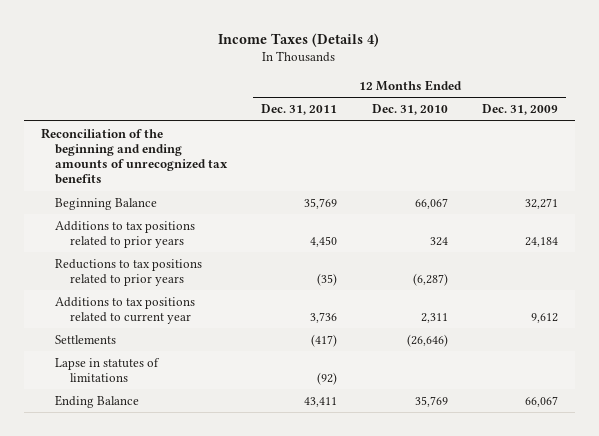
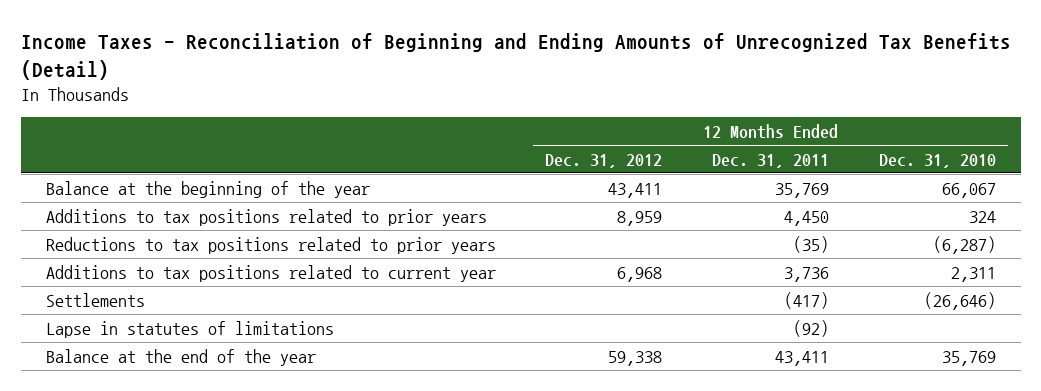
[218,32,380,47] Income Taxes (Details 4) -> [20,33,1011,80] Income Taxes - Reconciliation of Beginning and Ending Amounts of Unrecognized Tax Benefits (Detail)
[481,104,558,116] Dec. 31, 2009 -> none
none -> [545,153,663,168] Dec. 31, 2012
[41,127,229,185] Reconciliation of the beginning and ending amounts of unrecognized tax benefits -> none
[55,197,158,210] Beginning Balance -> [45,180,370,198] Balance at the beginning of the year
[55,394,140,408] Ending Balance -> [45,348,316,366] Balance at the end of the year

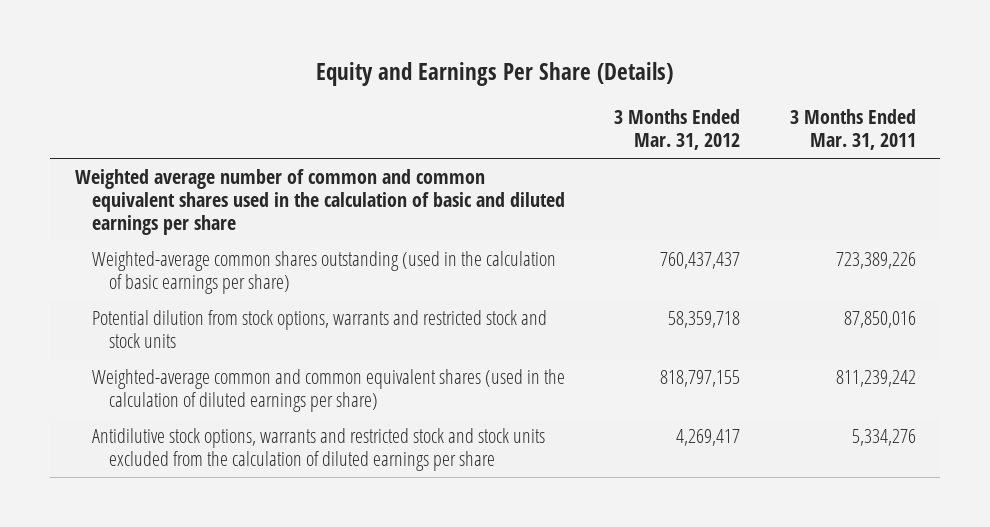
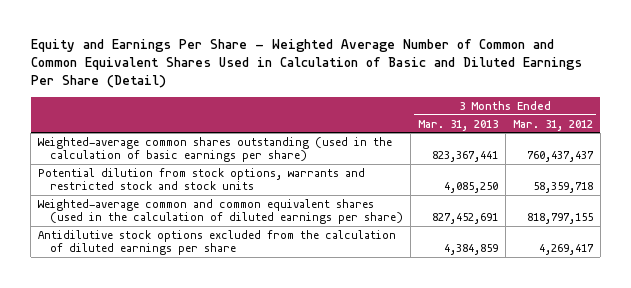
[316,62,674,87] Equity and Earnings Per Share (Details) -> [30,38,582,89] Equity and Earnings Per Share - Weighted Average Number of Common and Common Equivalent Shares Used in Calculation of Basic and Diluted Earnings Per Share (Detail)
[789,109,916,151] 3 Months Ended Mar. 31, 2011 -> none
none -> [417,119,498,131] Mar. 31, 2013
[74,168,565,235] Weighted average number of common and common equivalent shares used in the calculation of basic and diluted earnings per share -> none
[91,427,545,471] Antidilutive stock options, warrants and restricted stock and stock units excluded from the calculation of diluted earnings per share -> [38,229,397,256] Antidilutive stock options excluded from the calculation of diluted earnings per share

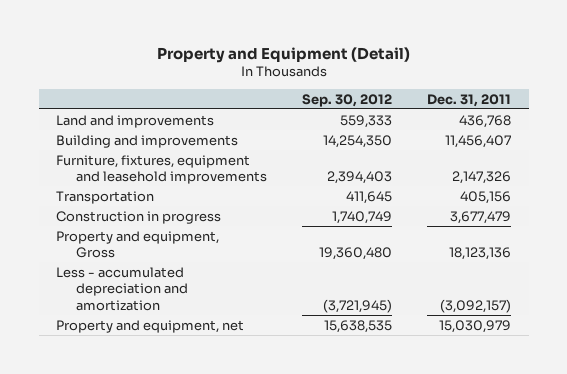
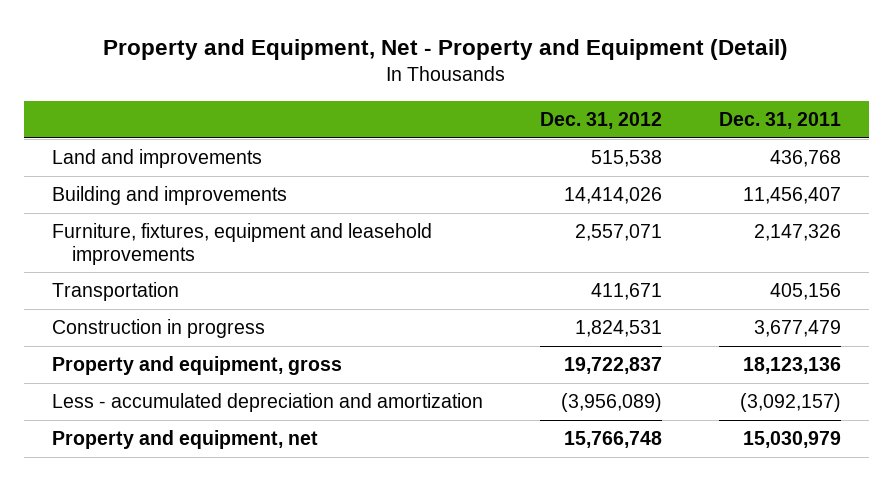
[156,46,410,63] Property and Equipment (Detail) -> [103,38,789,60] Property and Equipment, Net - Property and Equipment (Detail)
[302,93,393,107] Sep. 30, 2012 -> none
none -> [539,111,662,129] Dec. 31, 2012
[55,230,219,259] Property and equipment, Gross -> [52,356,343,376] Property and equipment, gross

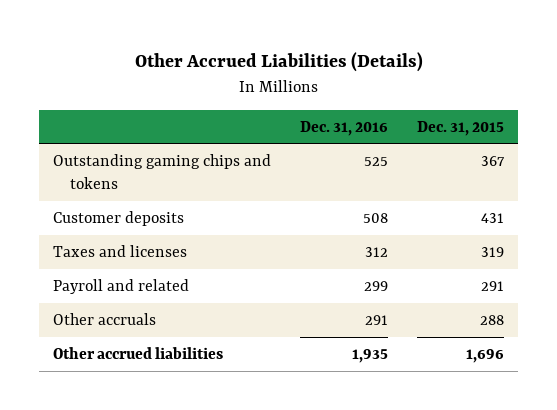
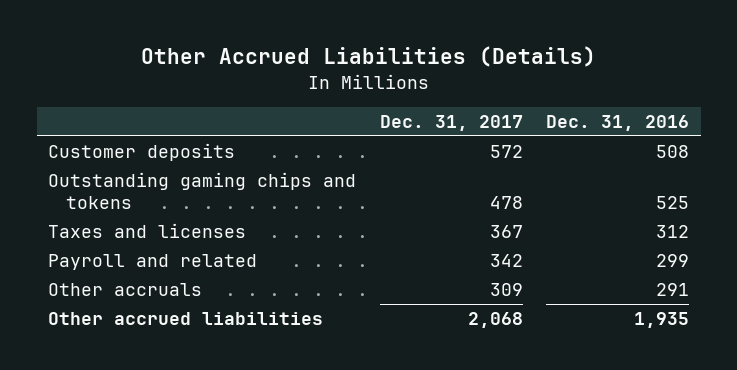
[416,120,504,136] Dec. 31, 2015 -> none
none -> [379,114,523,131] Dec. 31, 2017
[53,153,272,190] Outstanding gaming chips and tokens -> [48,172,357,210] Outstanding gaming chips and tokens

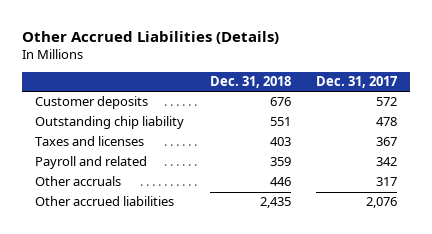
[546,114,690,131] Dec. 31, 2016 -> none
none -> [209,76,291,89] Dec. 31, 2018
[48,172,357,210] Outstanding gaming chips and tokens -> [34,116,184,130] Outstanding chip liability
[489,283,523,297] 309 -> [376,177,398,187] 317
[467,312,523,329] 2,068 -> [366,197,398,209] 2,076

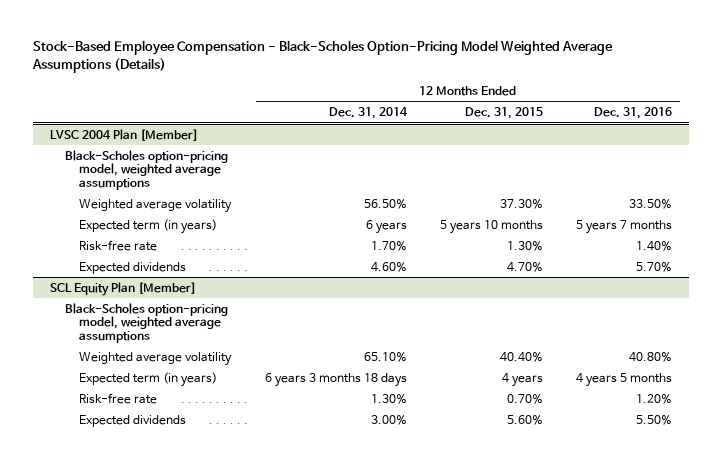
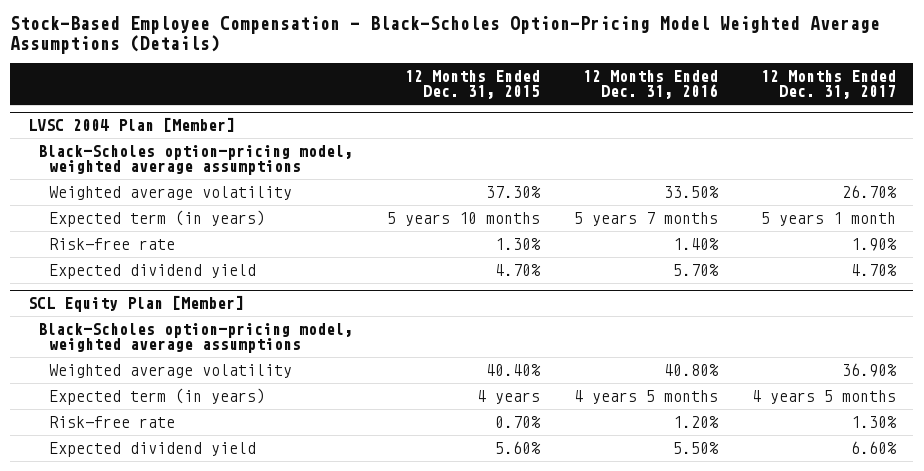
[328,107,408,120] Dec. 31, 2014 -> none
none -> [761,69,897,100] 12 Months Ended Dec. 31, 2017
[79,261,187,274] Expected dividends -> [48,263,256,279] Expected dividend yield
[79,414,187,427] Expected dividends -> [48,441,256,457] Expected dividend yield

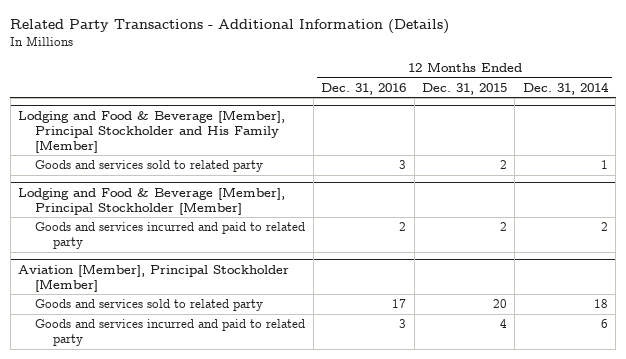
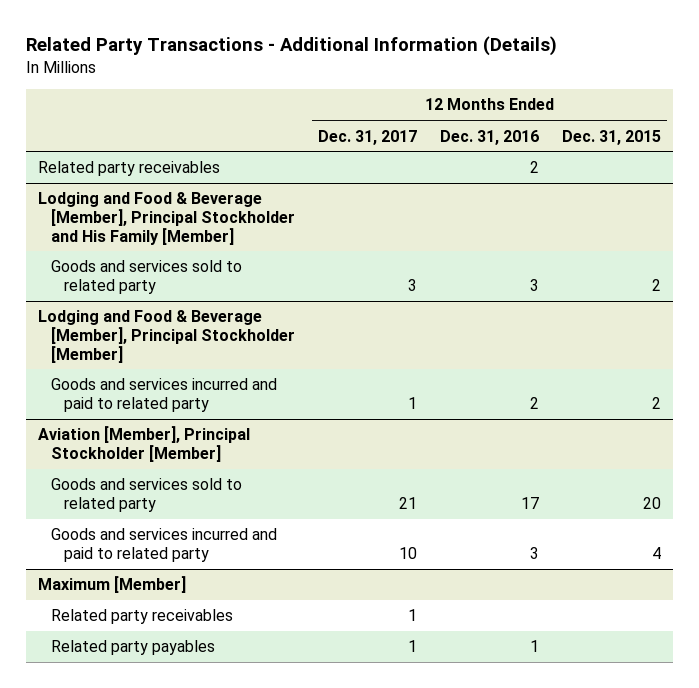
[522,81,609,95] Dec. 31, 2014 -> none
none -> [318,129,418,145] Dec. 31, 2017
none -> [37,161,220,177] Related party receivables
none -> [37,576,186,594] Maximum [Member]
none -> [50,609,233,625] Related party receivables
none -> [50,640,215,656] Related party payables

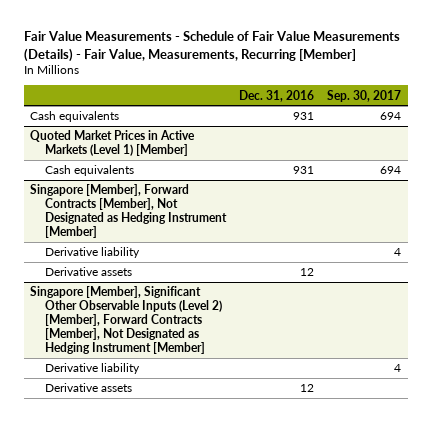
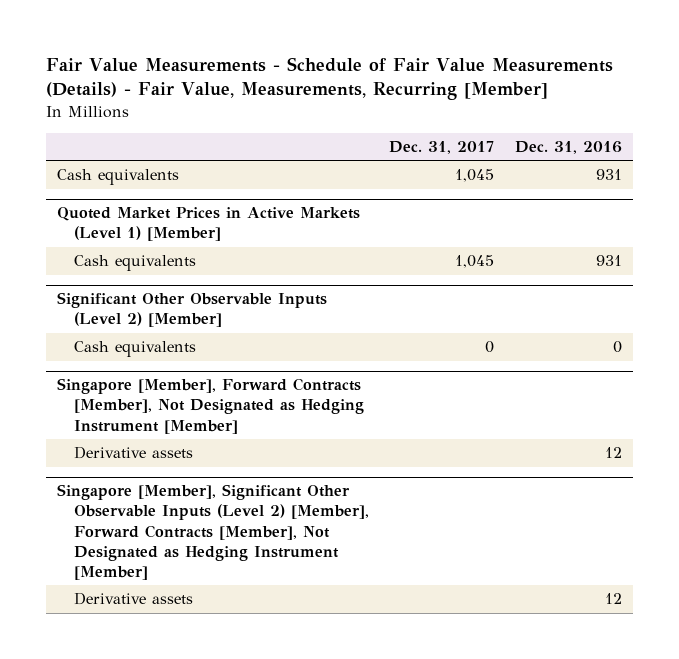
[327,89,402,102] Sep. 30, 2017 -> none
none -> [389,140,495,154] Dec. 31, 2017
none -> [56,292,327,328] Significant Other Observable Inputs (Level 2) [Member]
none -> [73,341,196,358] Cash equivalents
[44,247,140,259] Derivative liability -> none
[44,363,140,375] Derivative liability -> none

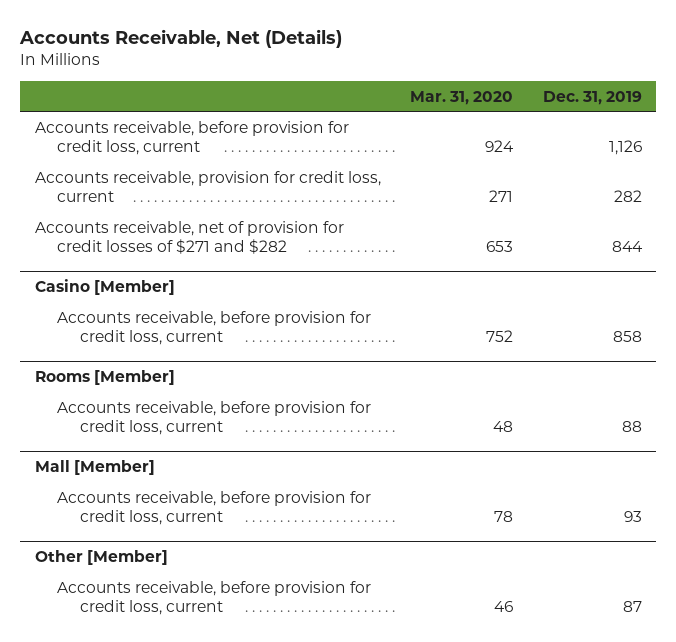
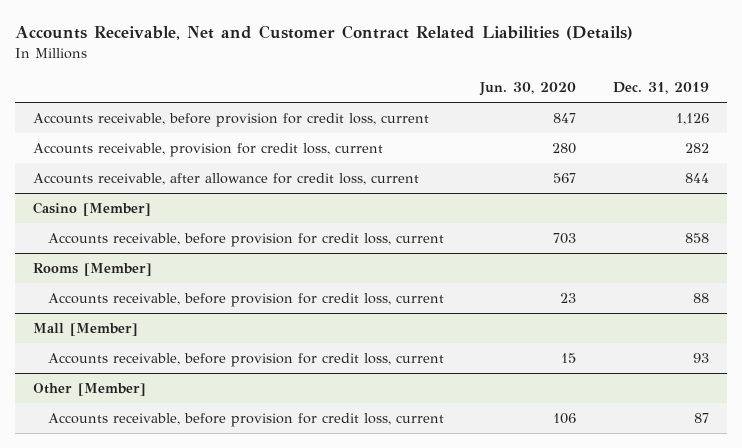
[18,29,342,49] Accounts Receivable, Net (Details) -> [14,24,633,40] Accounts Receivable, Net and Customer Contract Related Liabilities (Details)
[410,90,514,105] Mar. 31, 2020 -> none
none -> [479,82,577,97] Jun. 30, 2020
[34,220,344,255] Accounts receivable, net of provision for credit losses of $271 and $282 -> [33,173,420,186] Accounts receivable, after allowance for credit loss, current

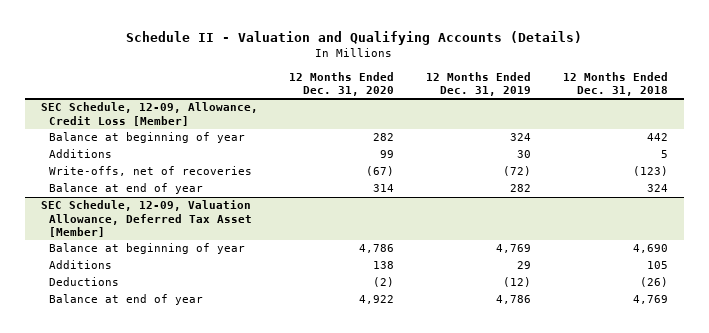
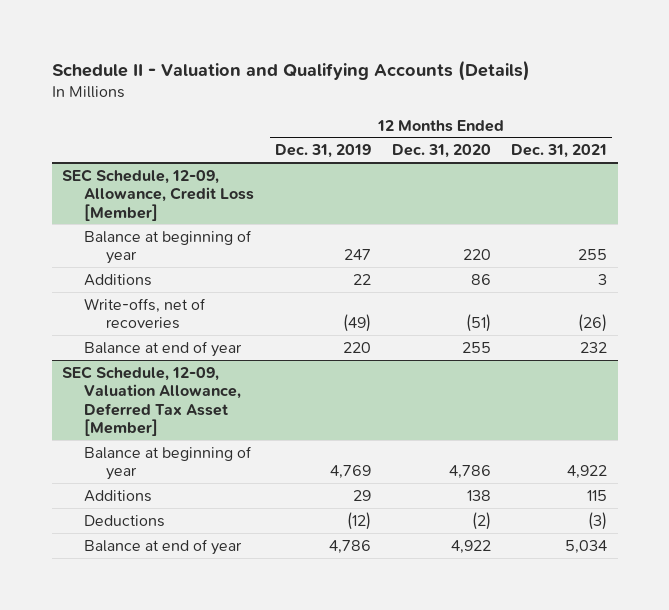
[562,71,668,97] 12 Months Ended Dec. 31, 2018 -> none
none -> [511,144,608,159] Dec. 31, 2021
[373,133,395,142] 282 -> [462,249,491,261] 220
[510,133,532,142] 324 -> [343,249,371,261] 247
[380,150,395,159] 99 -> [470,273,491,285] 86
[517,150,532,159] 30 -> [352,273,371,285] 22
[366,166,395,177] (67) -> [465,314,491,333] (51)
[503,166,532,177] (72) -> [342,314,371,333] (49)
[373,184,395,193] 314 -> [461,341,491,353] 255
[510,184,532,193] 282 -> [342,341,371,353] 220

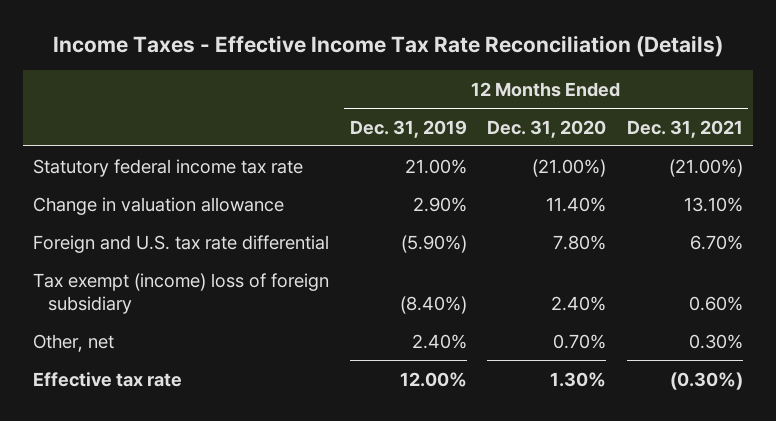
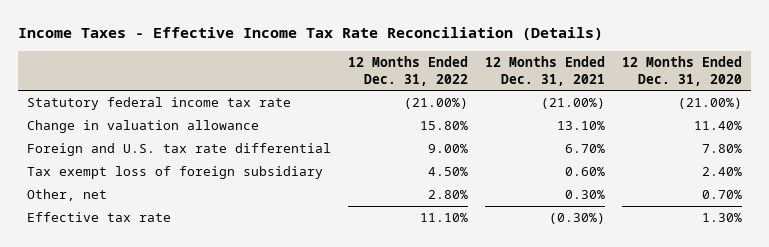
[349,119,467,138] Dec. 31, 2019 -> none
none -> [347,56,468,86] 12 Months Ended Dec. 31, 2022
[33,272,330,314] Tax exempt (income) loss of foreign subsidiary -> [26,165,323,179] Tax exempt loss of foreign subsidiary

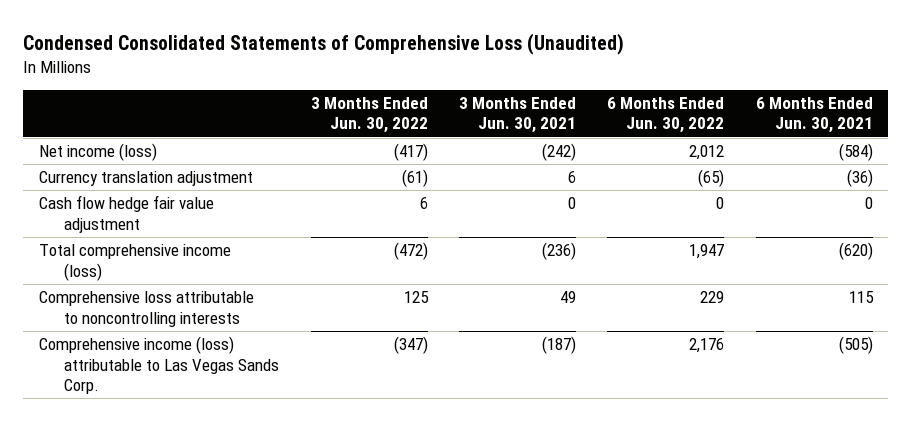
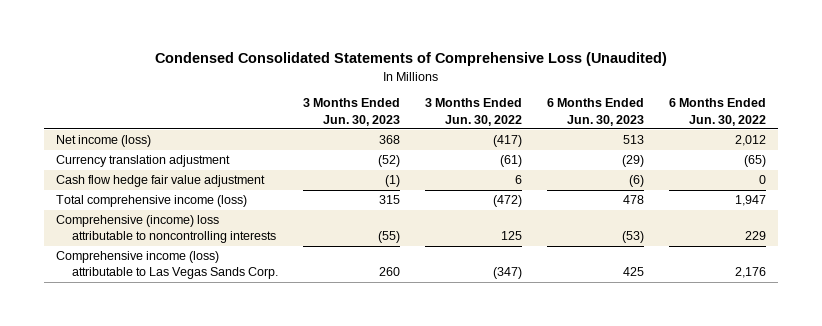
[459,97,577,134] 3 Months Ended Jun. 30, 2021 -> none
[755,97,873,134] 6 Months Ended Jun. 30, 2021 -> none
none -> [303,98,401,126] 3 Months Ended Jun. 30, 2023
none -> [546,98,644,126] 6 Months Ended Jun. 30, 2023
[38,291,254,327] Comprehensive loss attributable to noncontrolling interests -> [56,215,277,244] Comprehensive (income) loss attributable to noncontrolling interests

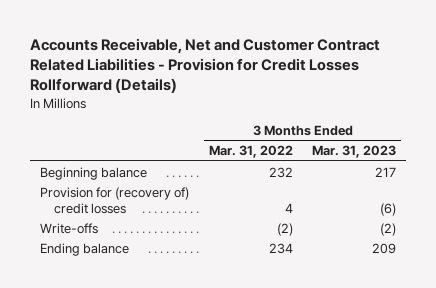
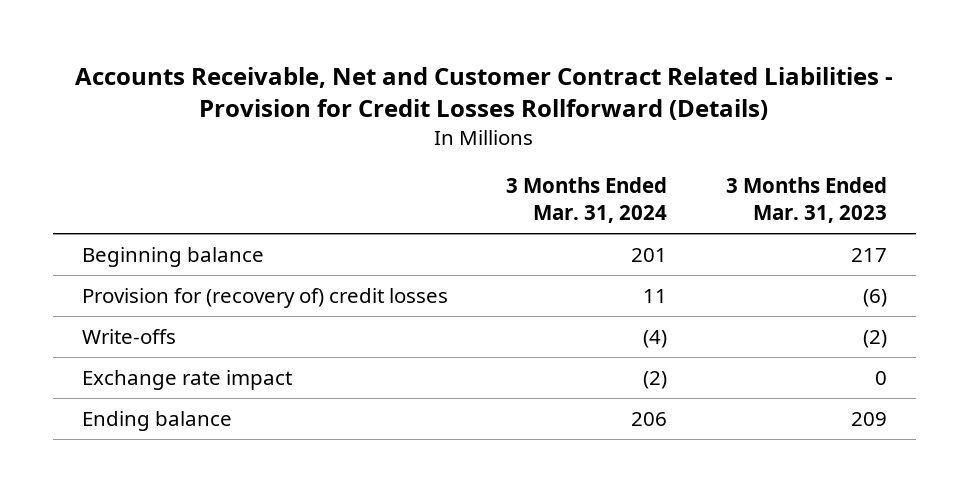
[208,145,293,159] Mar. 31, 2022 -> none
none -> [506,177,668,223] 3 Months Ended Mar. 31, 2024
none -> [81,370,292,391] Exchange rate impact

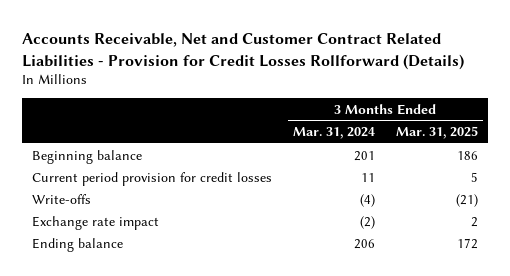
[726,177,888,223] 3 Months Ended Mar. 31, 2023 -> none
none -> [395,126,478,140] Mar. 31, 2025
[81,288,448,309] Provision for (recovery of) credit losses -> [32,171,273,186] Current period provision for credit losses

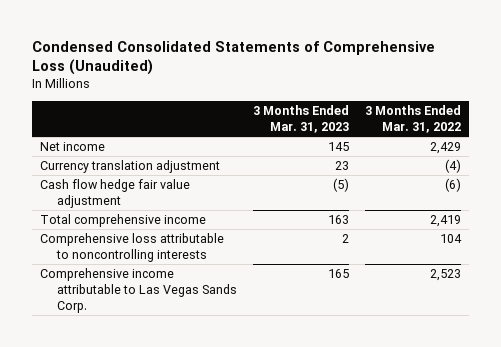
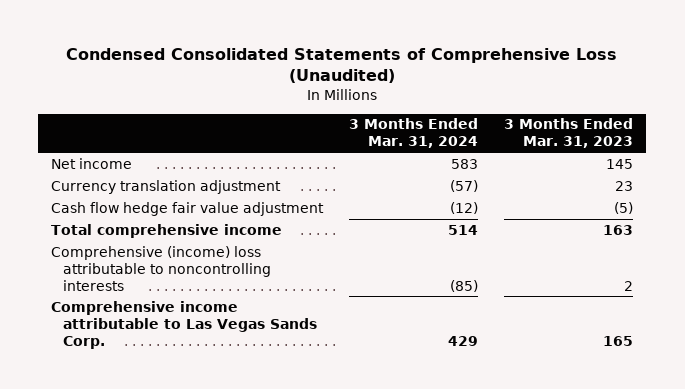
[365,105,462,134] 3 Months Ended Mar. 31, 2022 -> none
none -> [349,118,479,149] 3 Months Ended Mar. 31, 2024
[39,233,224,263] Comprehensive loss attributable to noncontrolling interests -> [51,245,272,291] Comprehensive (income) loss attributable to noncontrolling interests

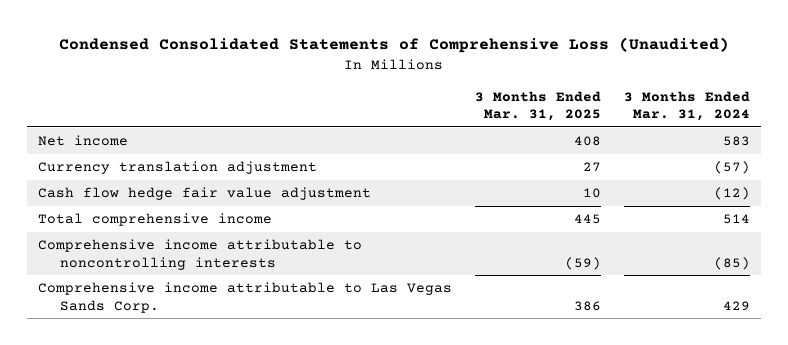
[504,118,634,149] 3 Months Ended Mar. 31, 2023 -> none
none -> [475,90,602,122] 3 Months Ended Mar. 31, 2025
[51,245,272,291] Comprehensive (income) loss attributable to noncontrolling interests -> [38,239,363,270] Comprehensive income attributable to noncontrolling interests

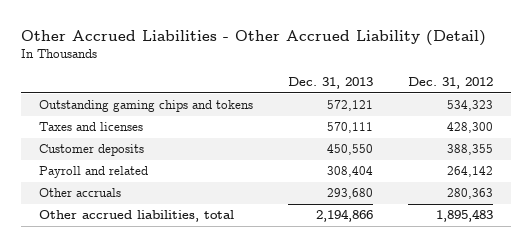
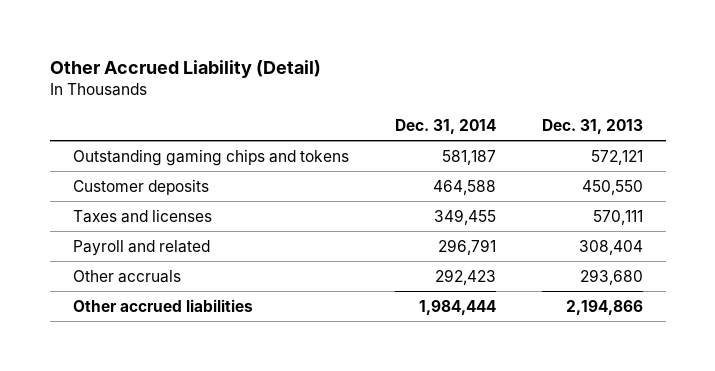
[20,29,486,46] Other Accrued Liabilities - Other Accrued Liability (Detail) -> [49,59,321,78] Other Accrued Liability (Detail)
[408,77,494,90] Dec. 31, 2012 -> none
none -> [394,118,496,134] Dec. 31, 2014
[38,122,143,132] Taxes and licenses -> [72,208,212,223] Taxes and licenses
[38,210,234,223] Other accrued liabilities, total -> [72,298,253,312] Other accrued liabilities

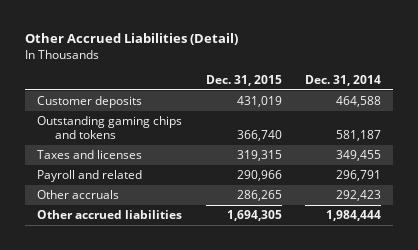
[49,59,321,78] Other Accrued Liability (Detail) -> [25,33,239,46] Other Accrued Liabilities (Detail)
[541,118,643,134] Dec. 31, 2013 -> none
none -> [205,74,282,86] Dec. 31, 2015
[72,148,349,166] Outstanding gaming chips and tokens -> [36,115,182,139] Outstanding gaming chips and tokens

